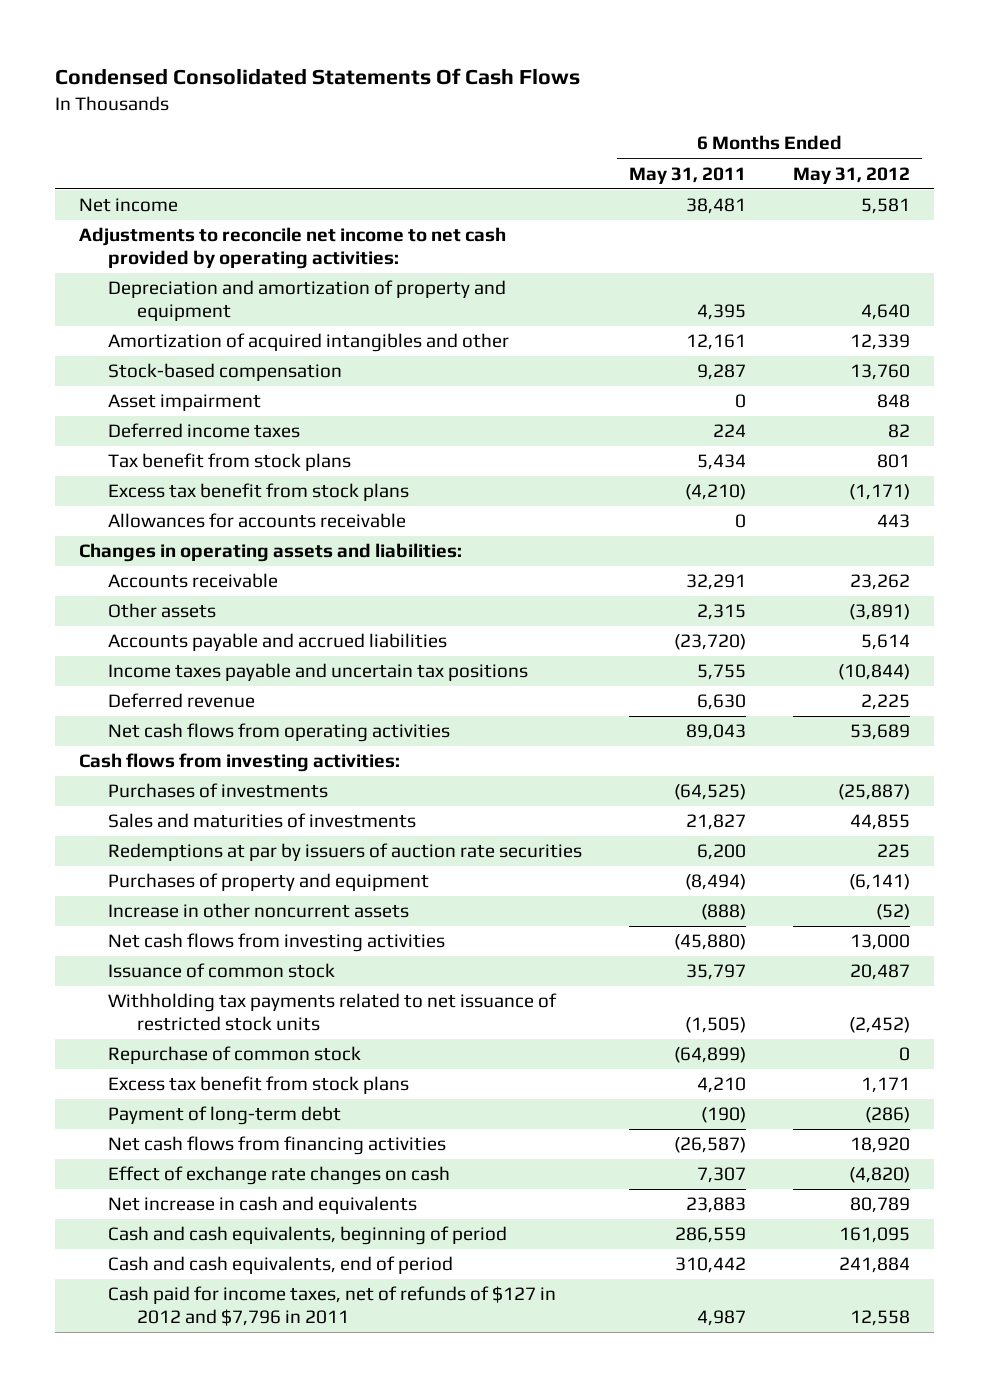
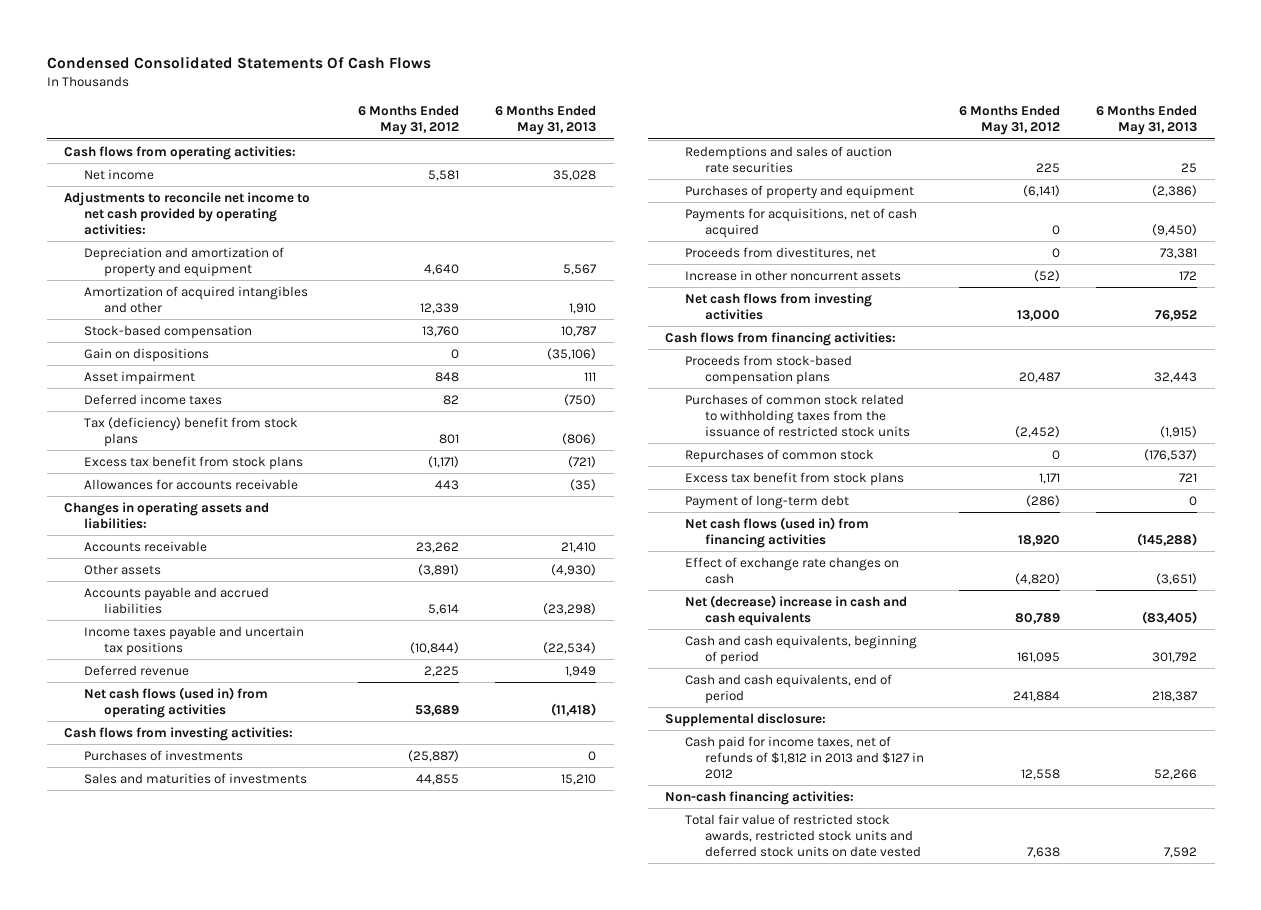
[629,166,747,184] May 31, 2011 -> none
none -> [494,105,596,136] 6 Months Ended May 31, 2013
none -> [64,145,297,160] Cash flows from operating activities:
none -> [84,347,210,362] Gain on dispositions
[108,453,352,472] Tax benefit from stock plans -> [84,416,299,447] Tax (deficiency) benefit from stock plans
[108,723,451,743] Net cash flows from operating activities -> [84,686,269,718] Net cash flows (used in) from operating activities
[108,843,583,862] Redemptions at par by issuers of auction rate securities -> [685,145,893,173] Redemptions and sales of auction rate securities
none -> [685,207,918,238] Payments for acquisitions, net of cash acquired
none -> [685,246,877,259] Proceeds from divestitures, net
none -> [665,331,897,346] Cash flows from financing activities:
[108,963,336,979] Issuance of common stock -> [685,354,853,385] Proceeds from stock-based compensation plans
[108,993,558,1031] Withholding tax payments related to net issuance of restricted stock units -> [685,393,910,438] Purchases of common stock related to withholding taxes from the issuance of restricted stock units
[108,1046,362,1065] Repurchase of common stock -> [685,448,875,463] Repurchases of common stock
[108,1136,447,1156] Net cash flows from financing activities -> [685,516,870,548] Net cash flows (used in) from financing activities
[108,1196,418,1215] Net increase in cash and equivalents -> [685,594,908,626] Net (decrease) increase in cash and cash equivalents
none -> [665,712,827,727] Supplemental disclosure:
[108,1286,557,1326] Cash paid for income taxes, net of refunds of $127 in 2012 and $7,796 in 2011 -> [685,735,924,780] Cash paid for income taxes, net of refunds of $1,812 in 2013 and $127 in 2012
none -> [665,790,855,805] Non-cash financing activities:
none -> [685,813,921,858] Total fair value of restricted stock awards, restricted stock units and deferred stock units on date vested

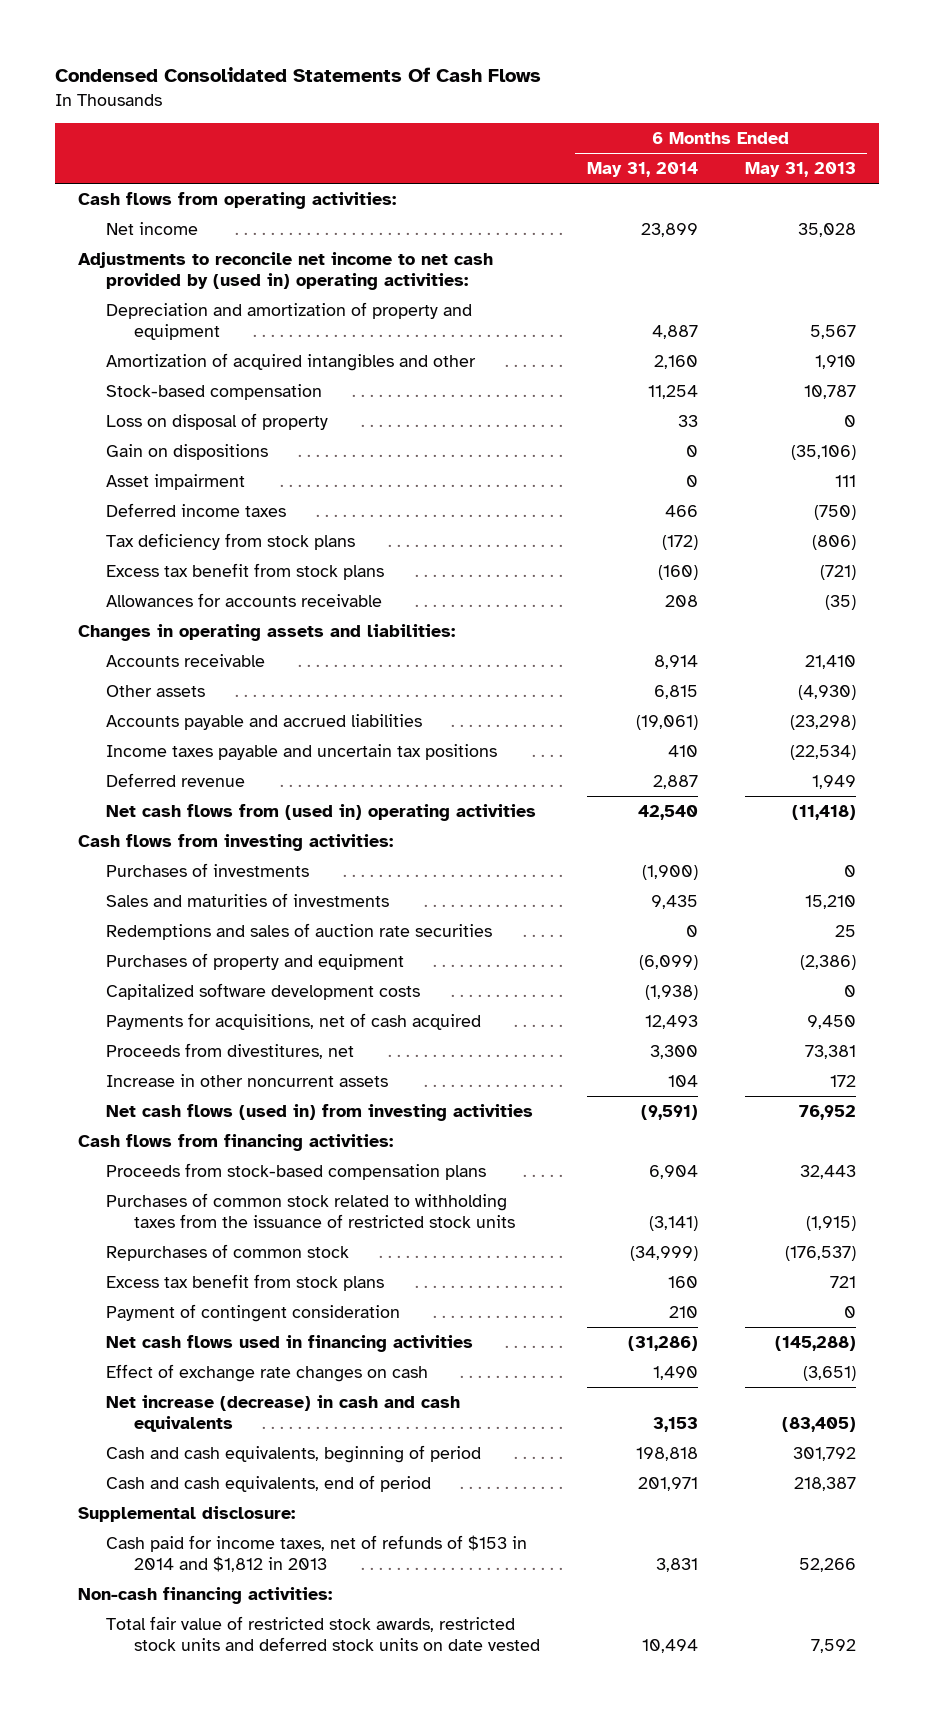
[358,105,460,136] 6 Months Ended May 31, 2012 -> none
none -> [586,162,698,178] May 31, 2014
[64,191,311,236] Adjustments to reconcile net income to net cash provided by operating activities: -> [78,252,494,291] Adjustments to reconcile net income to net cash provided by (used in) operating activities:
none -> [106,413,329,431] Loss on disposal of property
[84,416,299,447] Tax (deficiency) benefit from stock plans -> [106,533,356,551] Tax deficiency from stock plans
[84,686,269,718] Net cash flows (used in) from operating activities -> [106,804,537,822] Net cash flows from (used in) operating activities
none -> [106,983,421,1001] Capitalized software development costs
[1151,223,1197,236] (9,450) -> [806,1015,856,1030] 9,450
[685,292,873,320] Net cash flows from investing activities -> [106,1104,534,1122] Net cash flows (used in) from investing activities
[685,494,850,509] Payment of long-term debt -> none
none -> [106,1304,401,1323] Payment of contingent consideration
[685,516,870,548] Net cash flows (used in) from financing activities -> [106,1335,474,1353] Net cash flows used in financing activities
[685,594,908,626] Net (decrease) increase in cash and cash equivalents -> [106,1395,461,1433] Net increase (decrease) in cash and cash equivalents
[685,735,924,780] Cash paid for income taxes, net of refunds of $1,812 in 2013 and $127 in 2012 -> [106,1535,528,1573] Cash paid for income taxes, net of refunds of $153 in 2014 and $1,812 in 2013

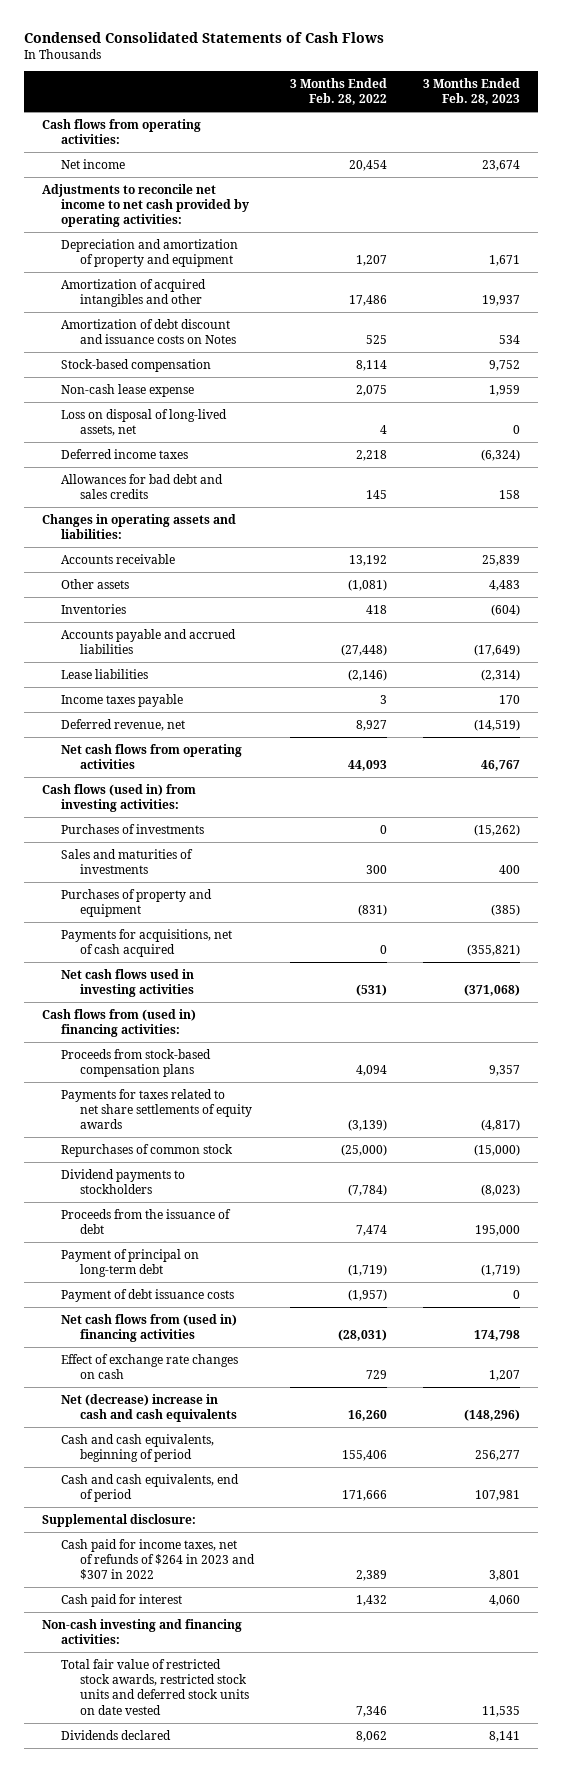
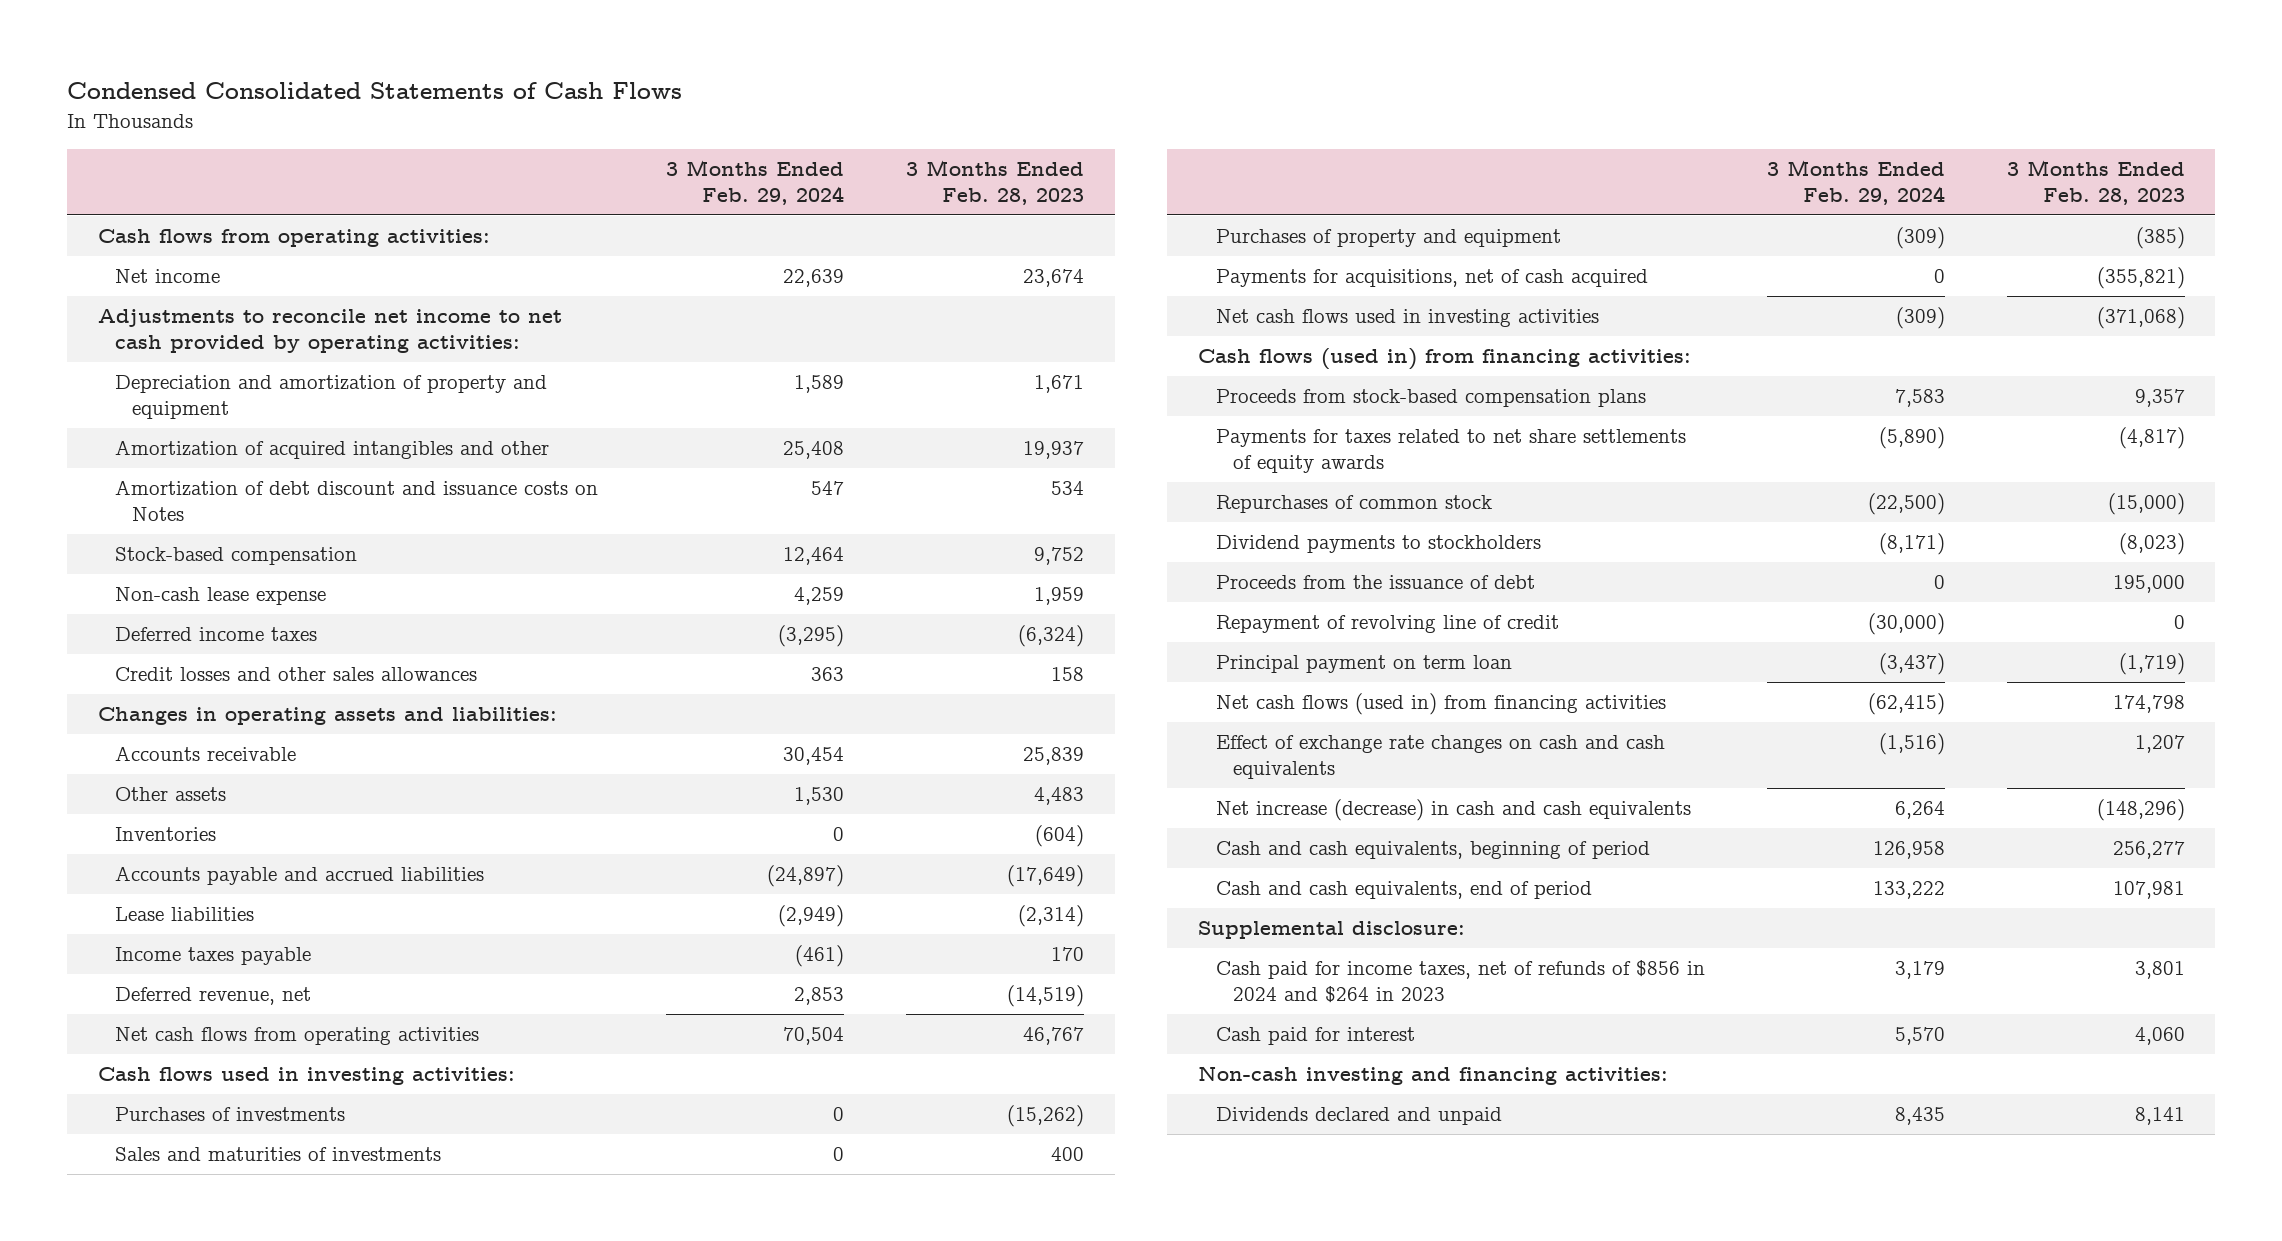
[289,77,387,106] 3 Months Ended Feb. 28, 2022 -> none
none -> [666,159,845,205] 3 Months Ended Feb. 29, 2024
[60,408,227,437] Loss on disposal of long-lived assets, net -> none
[60,473,223,500] Allowances for bad debt and sales credits -> [115,667,478,682] Credit losses and other sales allowances
[41,783,196,813] Cash flows (used in) from investing activities: -> [97,1067,515,1086] Cash flows used in investing activities:
[41,1008,196,1038] Cash flows from (used in) financing activities: -> [1198,348,1692,371] Cash flows (used in) from financing activities:
[60,1288,234,1302] Payment of debt issuance costs -> none
none -> [1215,615,1559,634] Repayment of revolving line of credit
[60,1248,199,1278] Payment of principal on long-term debt -> [1215,655,1512,674] Principal payment on term loan
[60,1313,237,1343] Net cash flows from (used in) financing activities -> [1215,693,1666,716] Net cash flows (used in) from financing activities
[60,1353,238,1380] Effect of exchange rate changes on cash -> [1215,735,1665,780] Effect of exchange rate changes on cash and cash equivalents
[60,1393,237,1423] Net (decrease) increase in cash and cash equivalents -> [1215,799,1691,822] Net increase (decrease) in cash and cash equivalents
[60,1538,255,1581] Cash paid for income taxes, net of refunds of $264 in 2023 and $307 in 2022 -> [1215,960,1705,1004] Cash paid for income taxes, net of refunds of $856 in 2024 and $264 in 2023
[60,1658,249,1715] Total fair value of restricted stock awards, restricted stock units and deferred stock units on date vested -> none
[60,1729,171,1740] Dividends declared -> [1215,1107,1502,1126] Dividends declared and unpaid

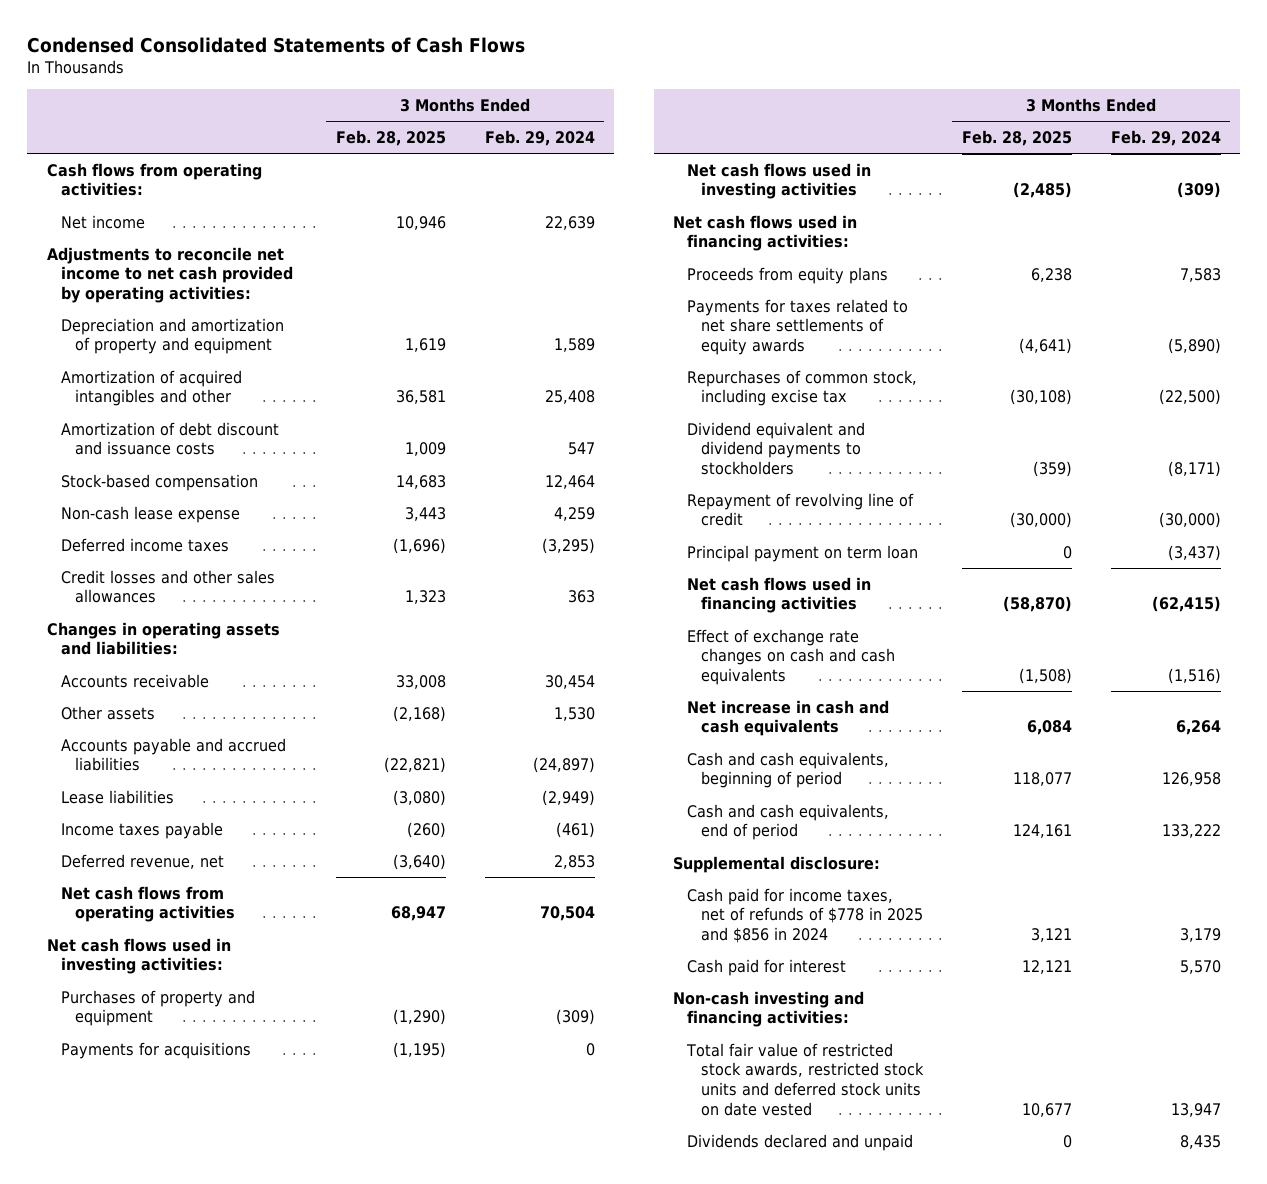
[906,159,1085,205] 3 Months Ended Feb. 28, 2023 -> none
none -> [335,130,446,147] Feb. 28, 2025
[115,480,599,522] Amortization of debt discount and issuance costs on Notes -> [60,421,279,456] Amortization of debt discount and issuance costs
[115,827,217,842] Inventories -> none
[115,1107,346,1122] Purchases of investments -> none
[115,1147,442,1162] Sales and maturities of investments -> none
[97,1067,515,1086] Cash flows used in investing activities: -> [46,937,231,975] Net cash flows used in investing activities:
[1215,269,1648,288] Payments for acquisitions, net of cash acquired -> [60,1041,251,1059] Payments for acquisitions
[1198,348,1692,371] Cash flows (used in) from financing activities: -> [672,214,857,252] Net cash flows used in financing activities:
[1215,389,1646,408] Proceeds from stock-based compensation plans -> [687,266,889,284] Proceeds from equity plans
[1215,575,1535,590] Proceeds from the issuance of debt -> none
[1215,495,1492,514] Repurchases of common stock -> [687,369,918,407] Repurchases of common stock, including excise tax
[1215,535,1541,554] Dividend payments to stockholders -> [687,421,866,476] Dividend equivalent and dividend payments to stockholders
[1215,693,1666,716] Net cash flows (used in) from financing activities -> [687,576,872,614] Net cash flows used in financing activities
[1215,799,1691,822] Net increase (decrease) in cash and cash equivalents -> [687,699,890,737] Net increase in cash and cash equivalents
[1215,960,1705,1004] Cash paid for income taxes, net of refunds of $856 in 2024 and $264 in 2023 -> [687,887,924,944] Cash paid for income taxes, net of refunds of $778 in 2025 and $856 in 2024
none -> [686,1042,925,1116] Total fair value of restricted stock awards, restricted stock units and deferred stock units on date vested

